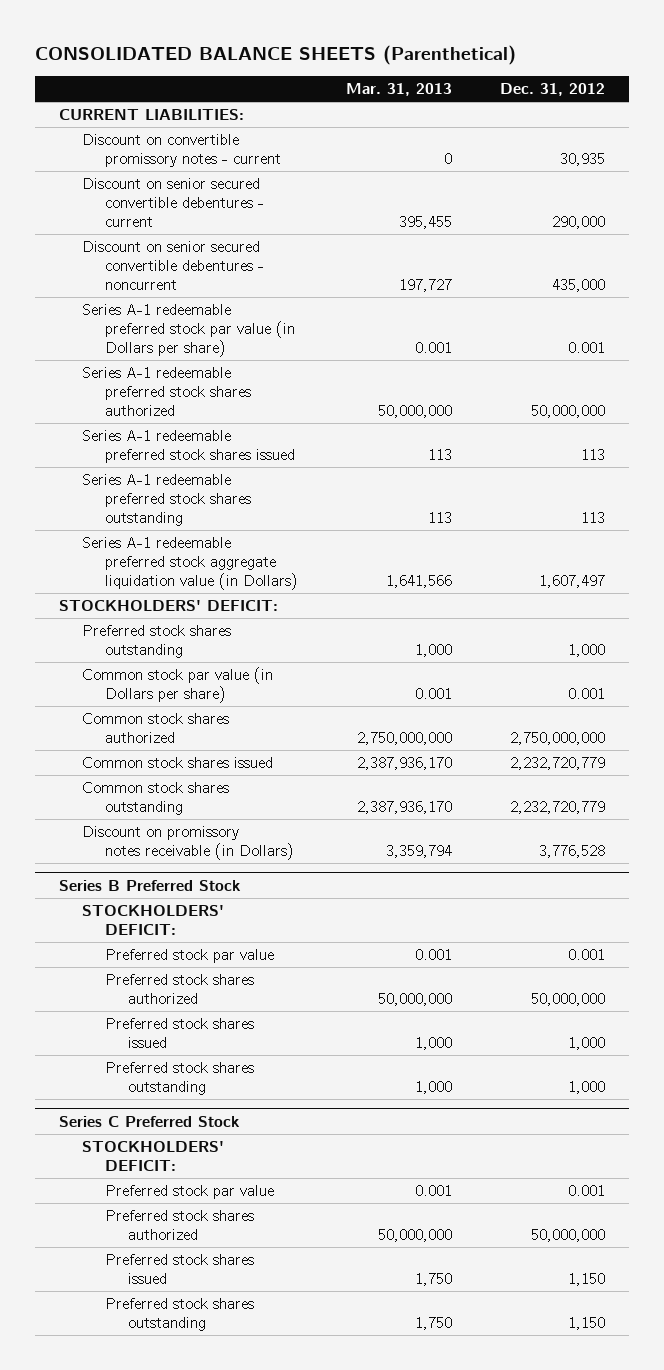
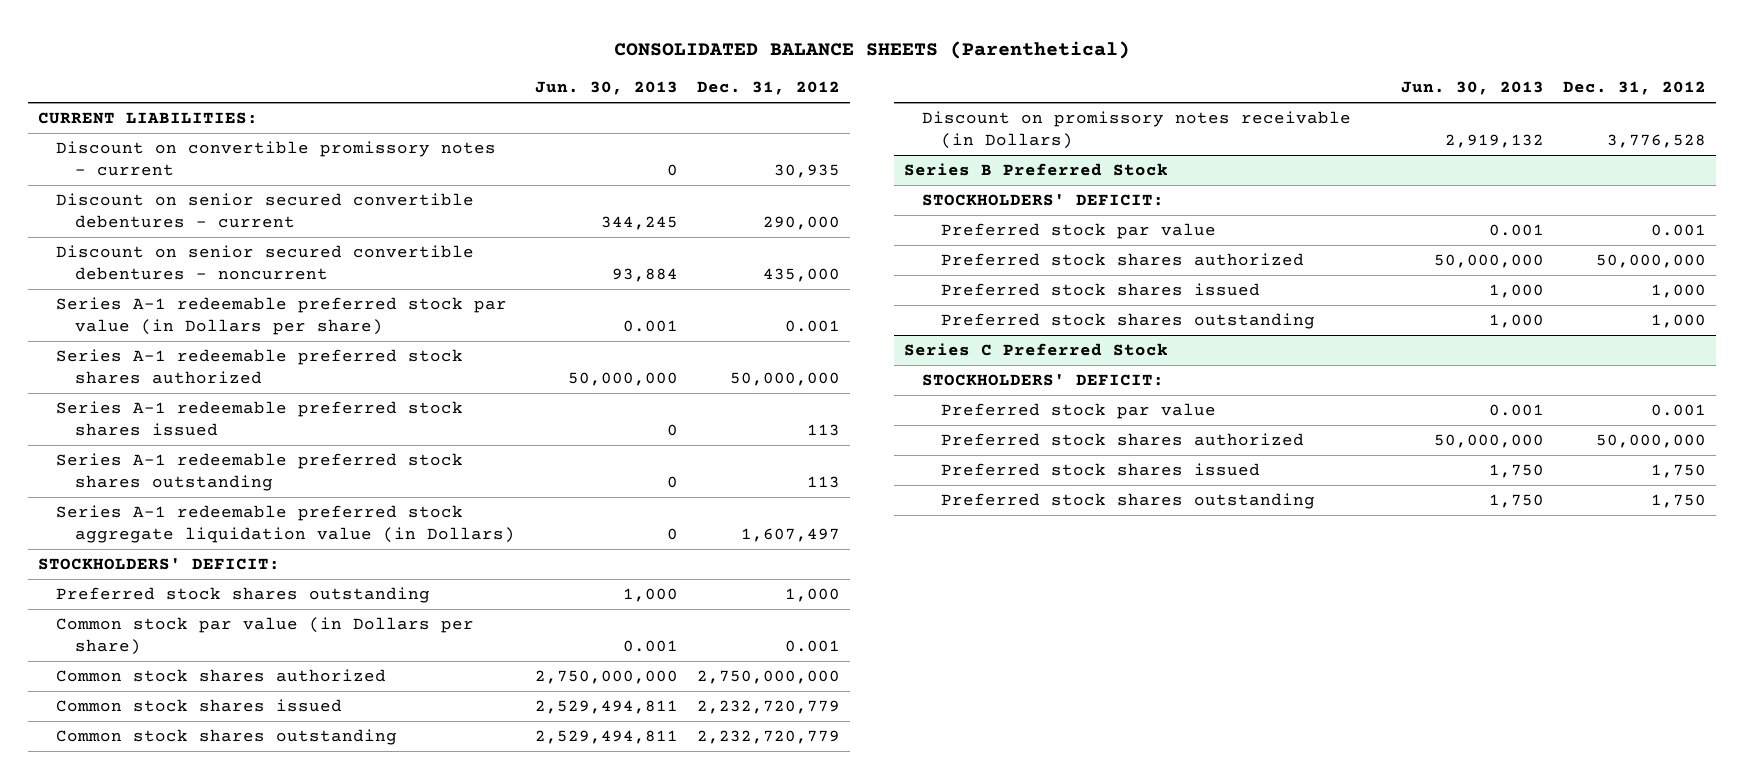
[346,83,453,97] Mar. 31, 2013 -> none
none -> [534,81,678,96] Jun. 30, 2013
[568,1273,606,1287] 1,150 -> [1651,464,1707,479] 1,750
[568,1317,606,1331] 1,150 -> [1651,494,1707,509] 1,750

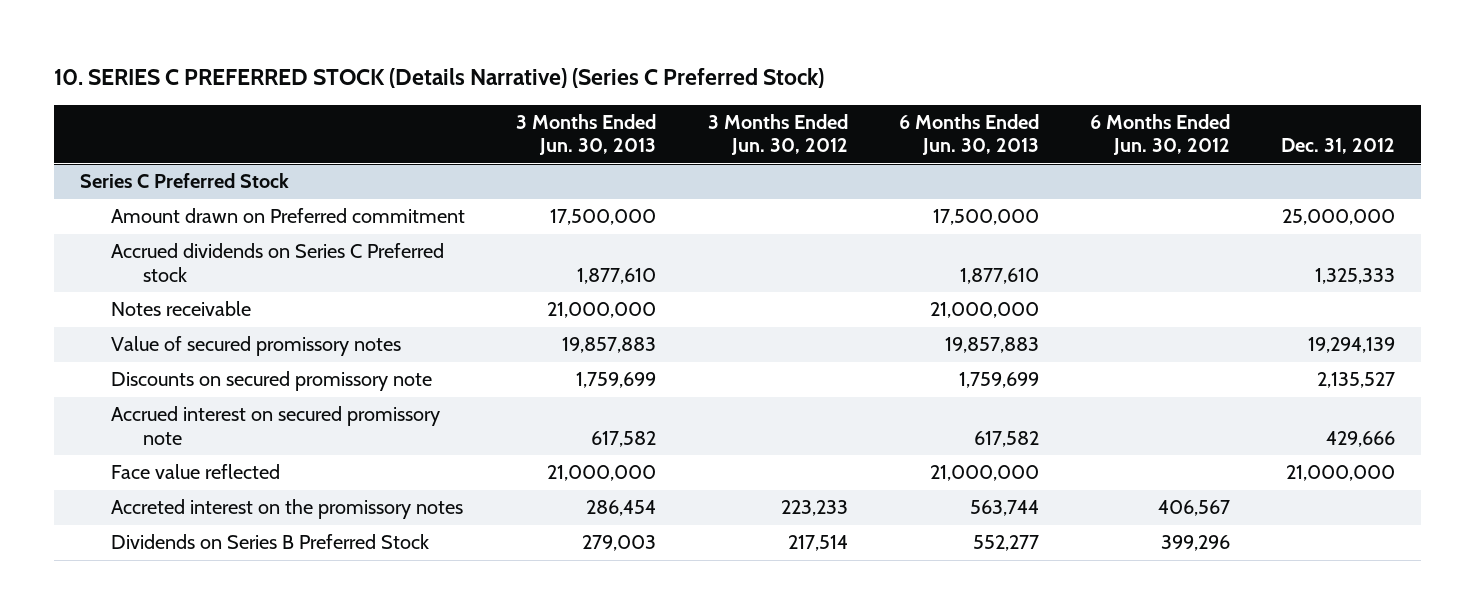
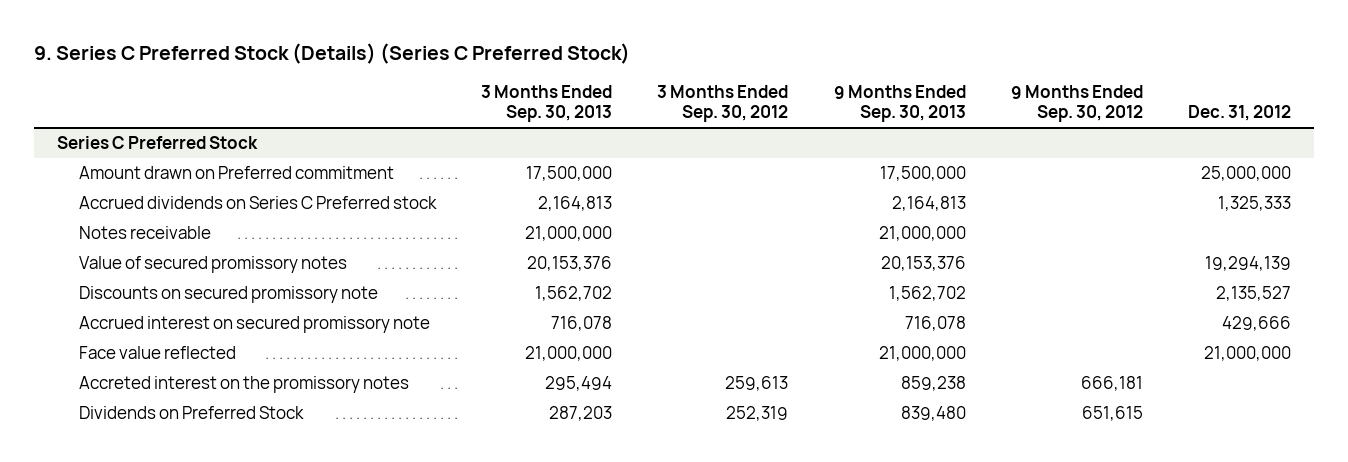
[54,68,825,89] 10. SERIES C PREFERRED STOCK (Details Narrative) (Series C Preferred Stock) -> [34,43,631,65] 9. Series C Preferred Stock (Details) (Series C Preferred Stock)
[516,114,657,156] 3 Months Ended Jun. 30, 2013 -> none
[707,114,848,156] 3 Months Ended Jun. 30, 2012 -> none
[898,114,1039,156] 6 Months Ended Jun. 30, 2013 -> none
[1090,114,1231,156] 6 Months Ended Jun. 30, 2012 -> none
none -> [480,85,612,123] 3 Months Ended Sep. 30, 2013
none -> [657,85,789,123] 3 Months Ended Sep. 30, 2012
none -> [833,85,966,123] 9 Months Ended Sep. 30, 2013
none -> [1010,85,1143,123] 9 Months Ended Sep. 30, 2012
[111,534,430,550] Dividends on Series B Preferred Stock -> [78,406,304,420] Dividends on Preferred Stock

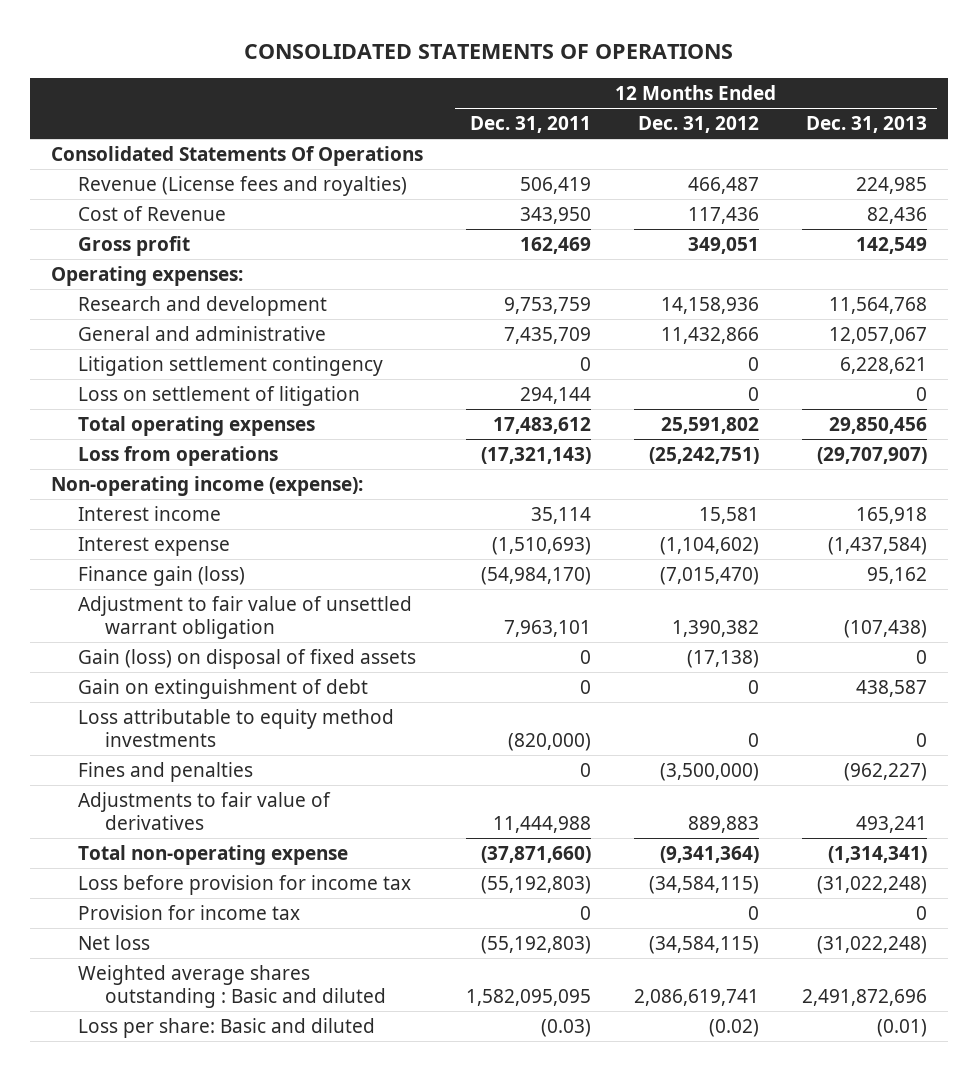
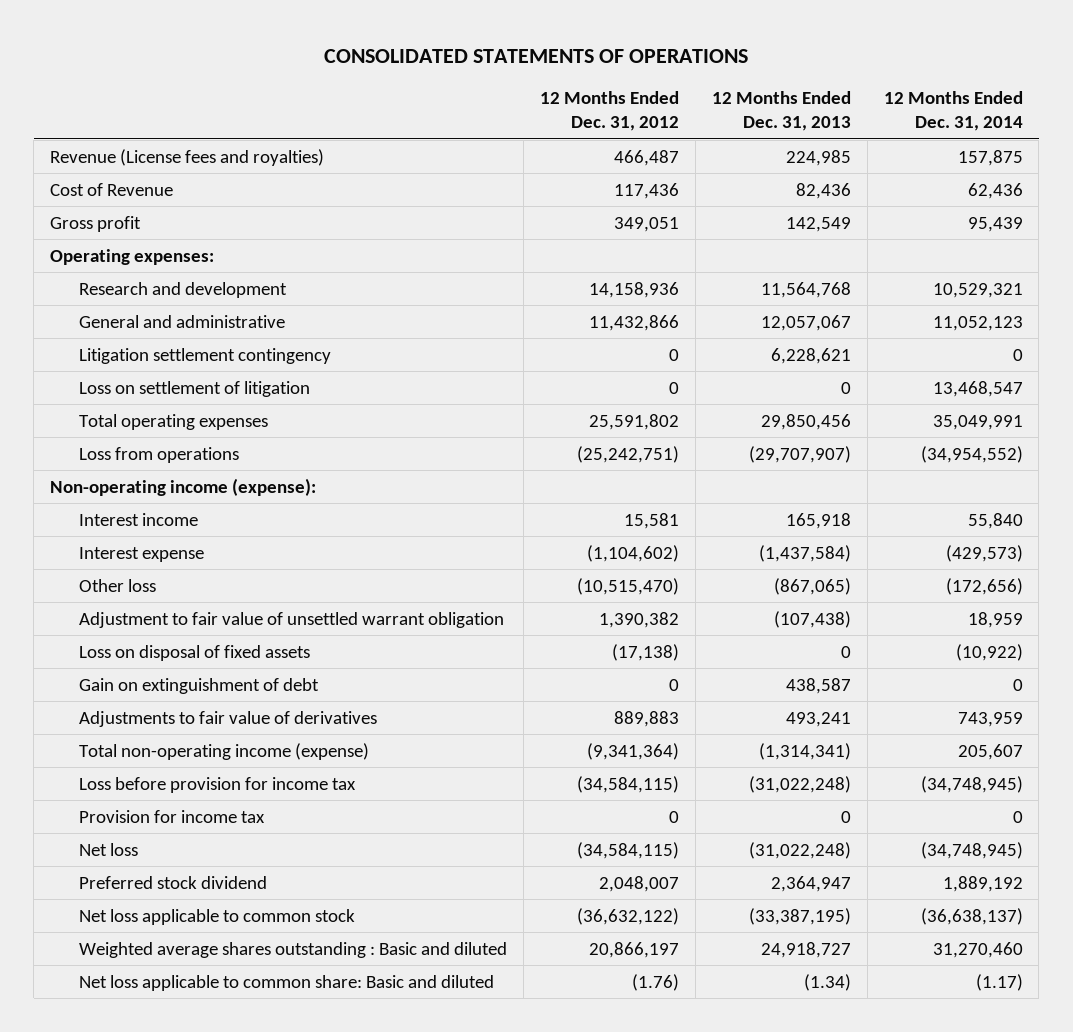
[469,116,591,134] Dec. 31, 2011 -> none
none -> [883,91,1023,132] 12 Months Ended Dec. 31, 2014
[51,145,424,166] Consolidated Statements Of Operations -> none
[77,565,245,586] Finance gain (loss) -> none
none -> [79,578,157,592] Other loss
[77,648,416,669] Gain (loss) on disposal of fixed assets -> [79,644,311,661] Loss on disposal of fixed assets
[77,708,394,747] Loss attributable to equity method investments -> none
[77,761,253,782] Fines and penalties -> none
[77,844,348,865] Total non-operating expense -> [79,742,370,760] Total non-operating income (expense)
none -> [79,875,268,889] Preferred stock dividend
none -> [79,908,356,925] Net loss applicable to common stock
[633,988,759,1006] 2,086,619,741 -> [588,941,679,958] 20,866,197
[801,988,927,1006] 2,491,872,696 -> [760,941,851,958] 24,918,727
[77,1017,375,1038] Loss per share: Basic and diluted -> [79,974,495,991] Net loss applicable to common share: Basic and diluted
[708,1018,759,1037] (0.02) -> [631,973,679,991] (1.76)
[876,1018,927,1037] (0.01) -> [803,973,851,991] (1.34)

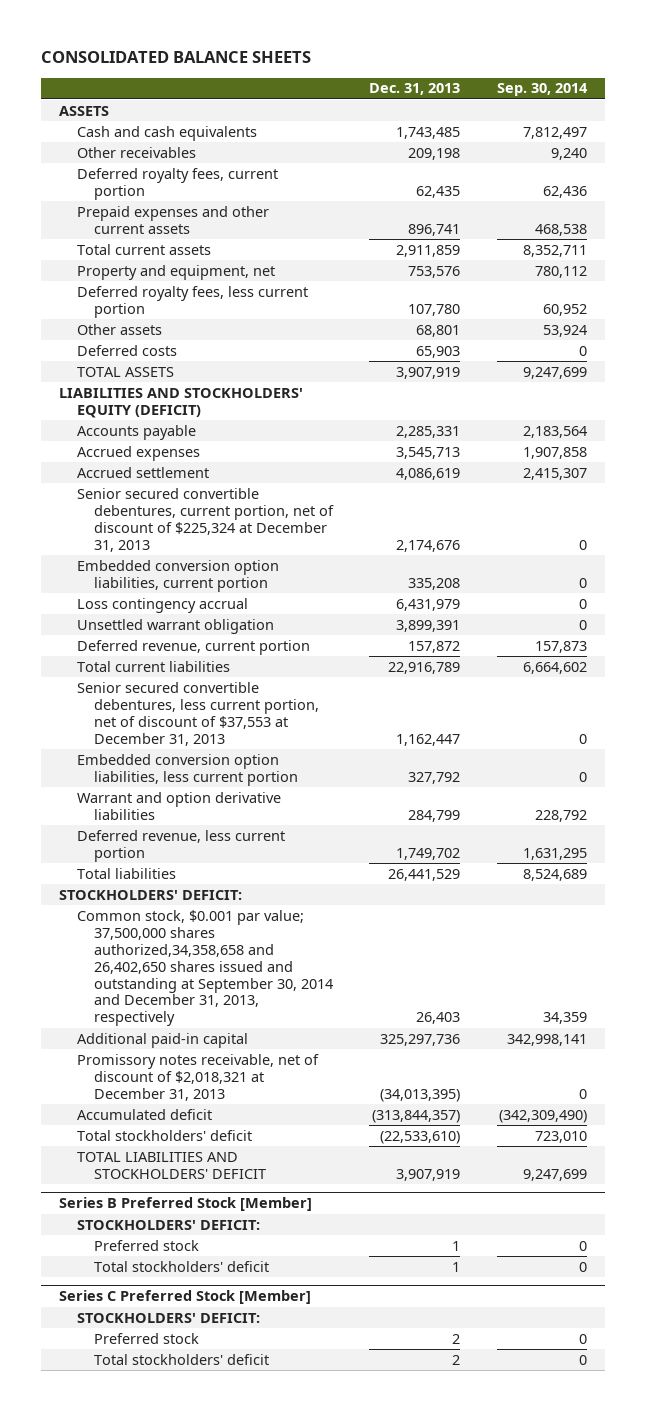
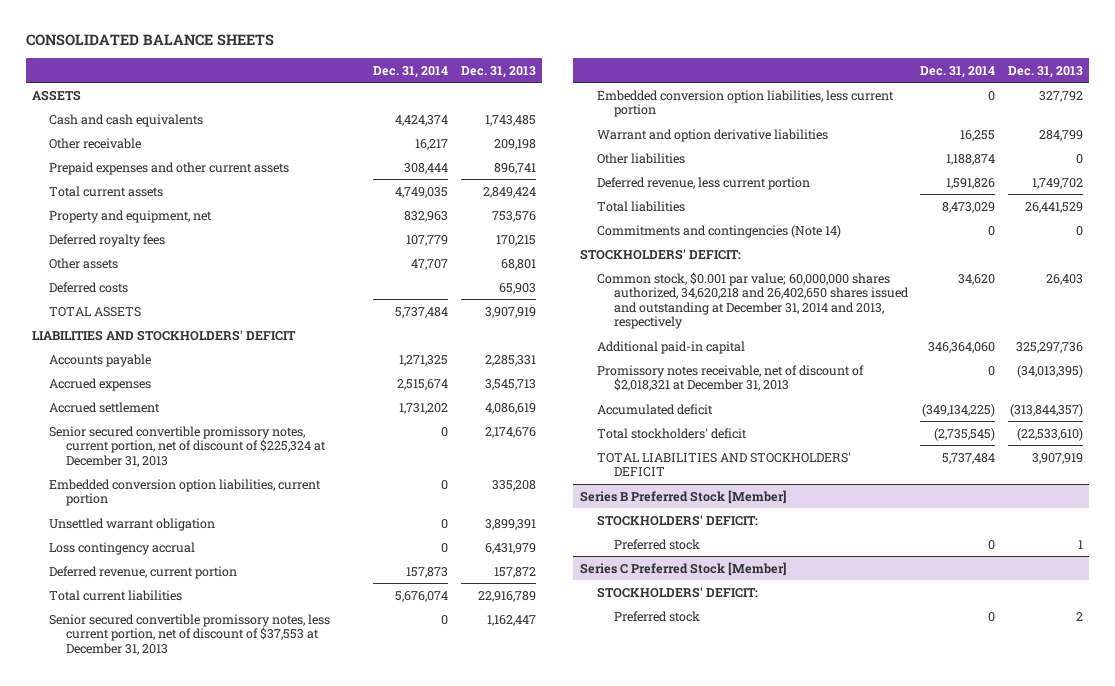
[496,83,588,97] Sep. 30, 2014 -> none
none -> [373,65,449,78] Dec. 31, 2014
[76,167,278,200] Deferred royalty fees, current portion -> none
[76,146,196,158] Other receivables -> [49,137,142,149] Other receivable
[396,244,461,257] 2,911,859 -> [482,186,536,198] 2,849,424
[76,285,308,318] Deferred royalty fees, less current portion -> [49,233,166,247] Deferred royalty fees
[408,303,461,316] 107,780 -> [495,234,536,246] 170,215
[59,387,304,418] LIABILITIES AND STOCKHOLDERS' EQUITY (DEFICIT) -> [32,329,297,341] LIABILITIES AND STOCKHOLDERS' DEFICIT
[76,487,334,552] Senior secured convertible debentures, current portion, net of discount of $225,324 at December 31, 2013 -> [49,425,327,467] Senior secured convertible promissory notes, current portion, net of discount of $225,324 at December 31, 2013
[76,597,248,613] Loss contingency accrual -> [49,541,196,555] Loss contingency accrual
[76,681,319,746] Senior secured convertible debentures, less current portion, net of discount of $37,553 at December 31, 2013 -> [49,613,331,655] Senior secured convertible promissory notes, less current portion, net of discount of $37,553 at December 31, 2013
none -> [596,152,685,164] Other liabilities
none -> [596,224,841,238] Commitments and contingencies (Note 14)
[76,909,333,1027] Common stock, $0.001 par value; 37,500,000 shares authorized,34,358,658 and 26,402,650 shares issued and outstanding at September 30, 2014 and December 31, 2013, respectively -> [596,271,909,330] Common stock, $0.001 par value; 60,000,000 shares authorized, 34,620,218 and 26,402,650 shares issued and outstanding at December 31, 2014 and 2013, respectively
[93,1260,269,1272] Total stockholders' deficit -> none
[93,1353,269,1365] Total stockholders' deficit -> none

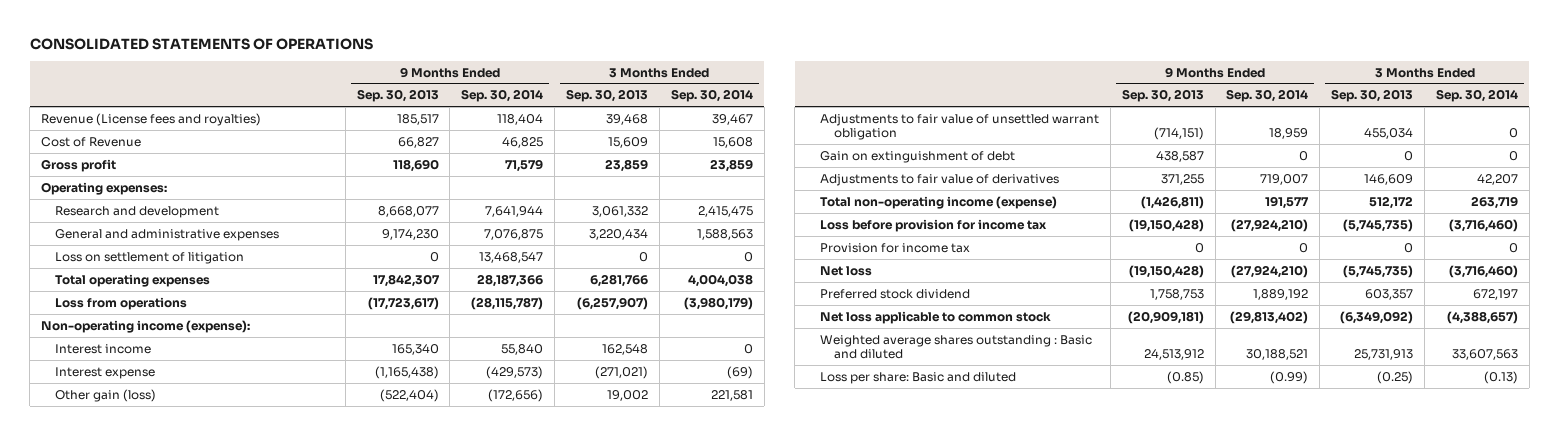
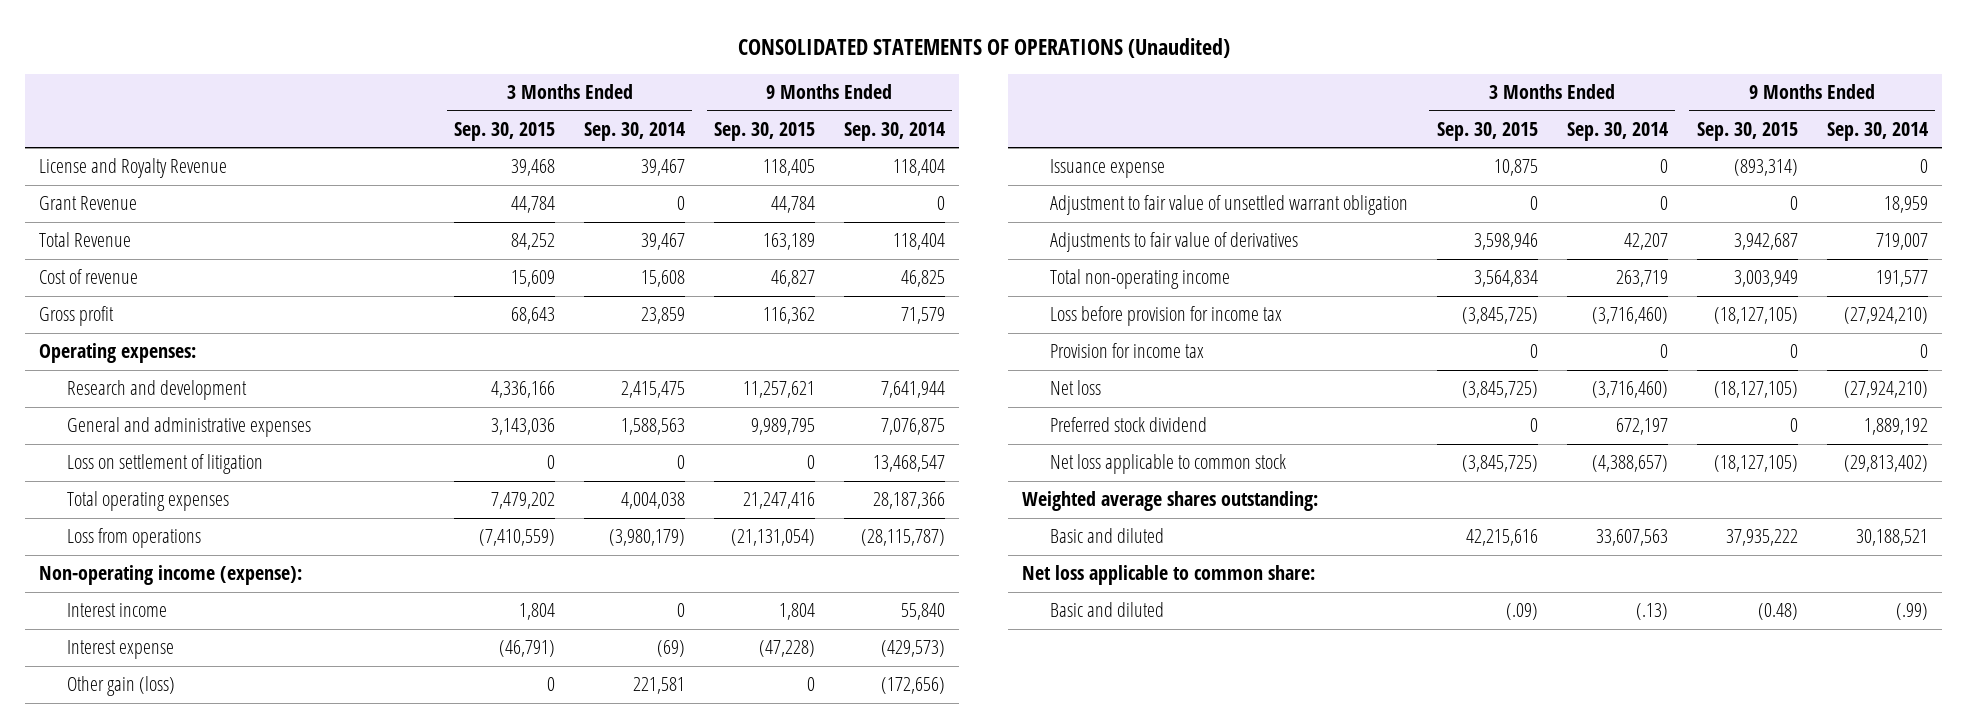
[29,37,373,50] CONSOLIDATED STATEMENTS OF OPERATIONS -> [737,37,1230,58] CONSOLIDATED STATEMENTS OF OPERATIONS (Unaudited)
[356,89,439,103] Sep. 30, 2013 -> none
[566,89,649,103] Sep. 30, 2013 -> none
none -> [454,121,556,141] Sep. 30, 2015
none -> [713,121,815,141] Sep. 30, 2015
[41,112,262,126] Revenue (License fees and royalties) -> [39,158,228,179] License and Royalty Revenue
none -> [39,196,138,211] Grant Revenue
none -> [39,232,132,248] Total Revenue
[41,136,142,147] Cost of Revenue -> [39,269,139,285] Cost of revenue
[819,150,1015,163] Gain on extinguishment of debt -> none
none -> [1049,159,1165,179] Issuance expense
[819,113,1099,141] Adjustments to fair value of unsettled warrant obligation -> [1049,195,1408,216] Adjustment to fair value of unsettled warrant obligation
[819,195,1057,209] Total non-operating income (expense) -> [1049,269,1230,290] Total non-operating income
none -> [1022,491,1319,512] Weighted average shares outstanding:
[819,334,1092,360] Weighted average shares outstanding : Basic and diluted -> [1049,528,1164,544] Basic and diluted
none -> [1022,565,1316,586] Net loss applicable to common share:
[819,371,1016,384] Loss per share: Basic and diluted -> [1049,602,1164,618] Basic and diluted
[1270,370,1309,384] (0.99) -> [1895,603,1928,621] (.99)
[1483,370,1518,384] (0.13) -> [1635,603,1668,621] (.13)

